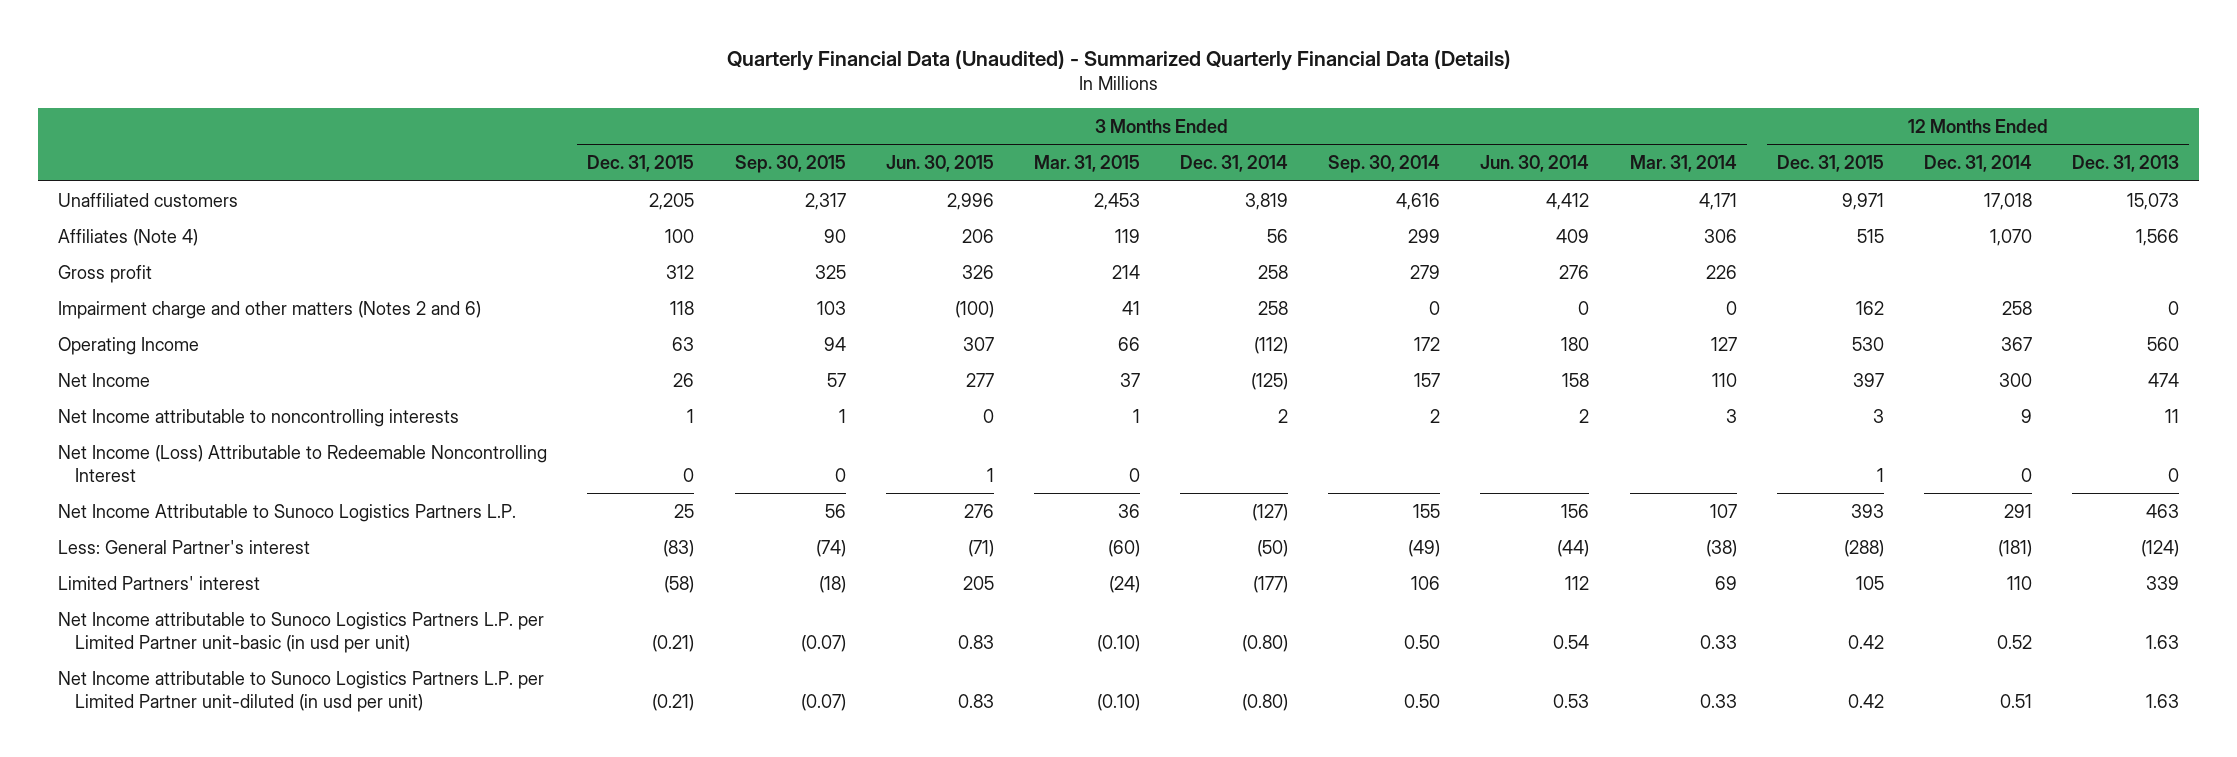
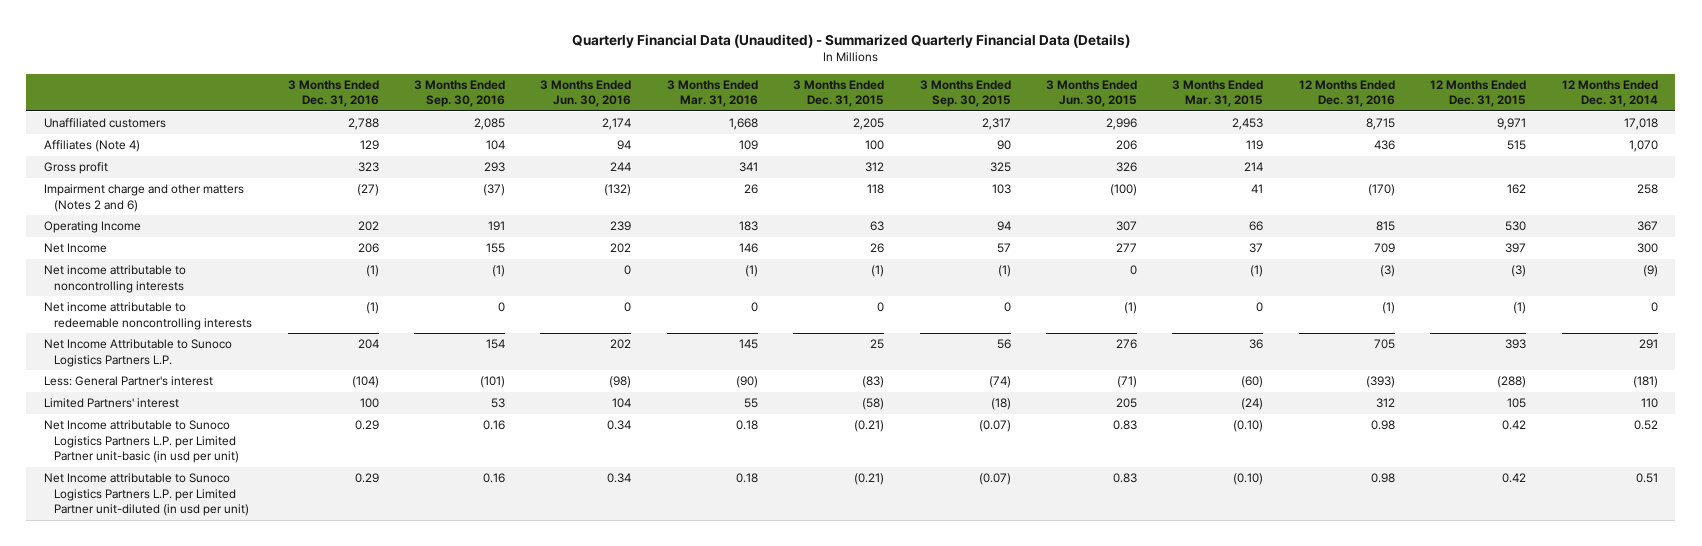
[1180,155,1289,173] Dec. 31, 2014 -> none
[1328,155,1441,174] Sep. 30, 2014 -> none
[1480,155,1590,173] Jun. 30, 2014 -> none
[1629,155,1737,173] Mar. 31, 2014 -> none
[2071,155,2179,173] Dec. 31, 2013 -> none
none -> [287,79,379,108] 3 Months Ended Dec. 31, 2016
none -> [414,79,506,108] 3 Months Ended Sep. 30, 2016
none -> [540,79,632,108] 3 Months Ended Jun. 30, 2016
none -> [666,79,758,108] 3 Months Ended Mar. 31, 2016
none -> [1298,79,1395,108] 12 Months Ended Dec. 31, 2016
[58,408,460,427] Net Income attributable to noncontrolling interests -> [44,265,187,293] Net income attributable to noncontrolling interests
[687,408,695,423] 1 -> [871,265,885,278] (1)
[838,408,846,423] 1 -> [997,265,1011,278] (1)
[1132,408,1140,423] 1 -> [1250,265,1264,278] (1)
[1872,408,1884,423] 3 -> [1511,265,1527,278] (3)
[2020,408,2032,423] 9 -> [1642,265,1658,278] (9)
[58,444,548,482] Net Income (Loss) Attributable to Redeemable Noncontrolling Interest -> [44,302,253,330] Net income attributable to redeemable noncontrolling interests
[986,467,994,482] 1 -> [1124,302,1138,315] (1)
[1876,467,1884,482] 1 -> [1513,302,1527,315] (1)

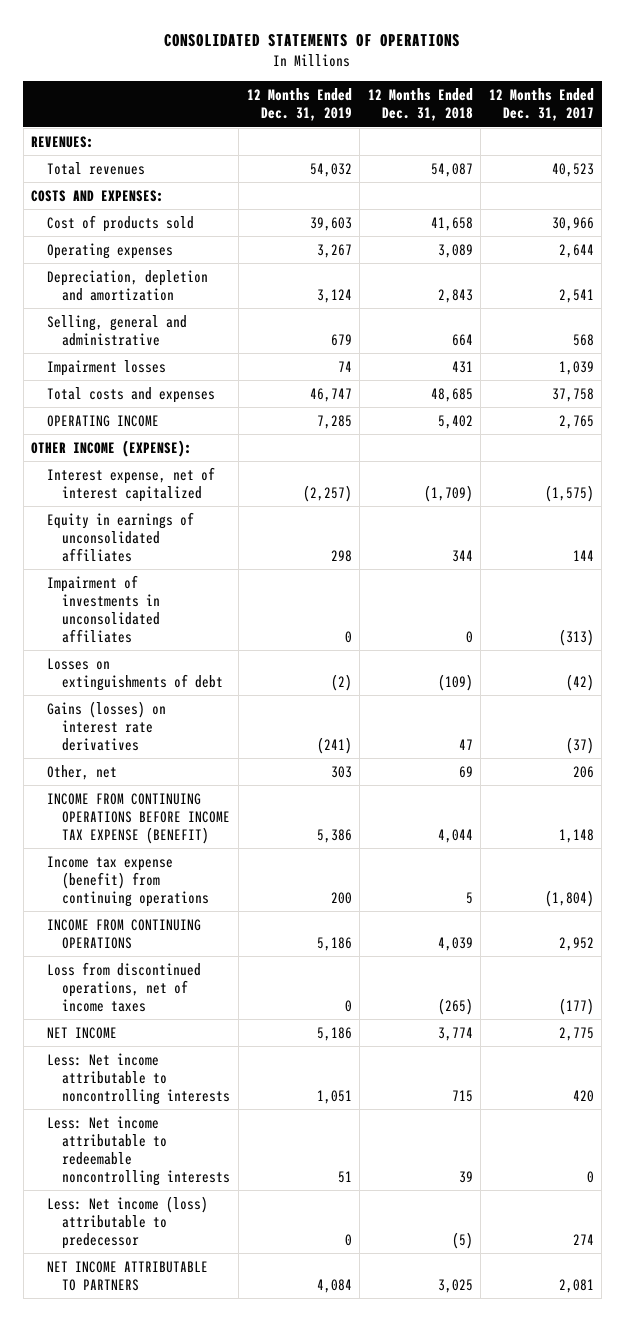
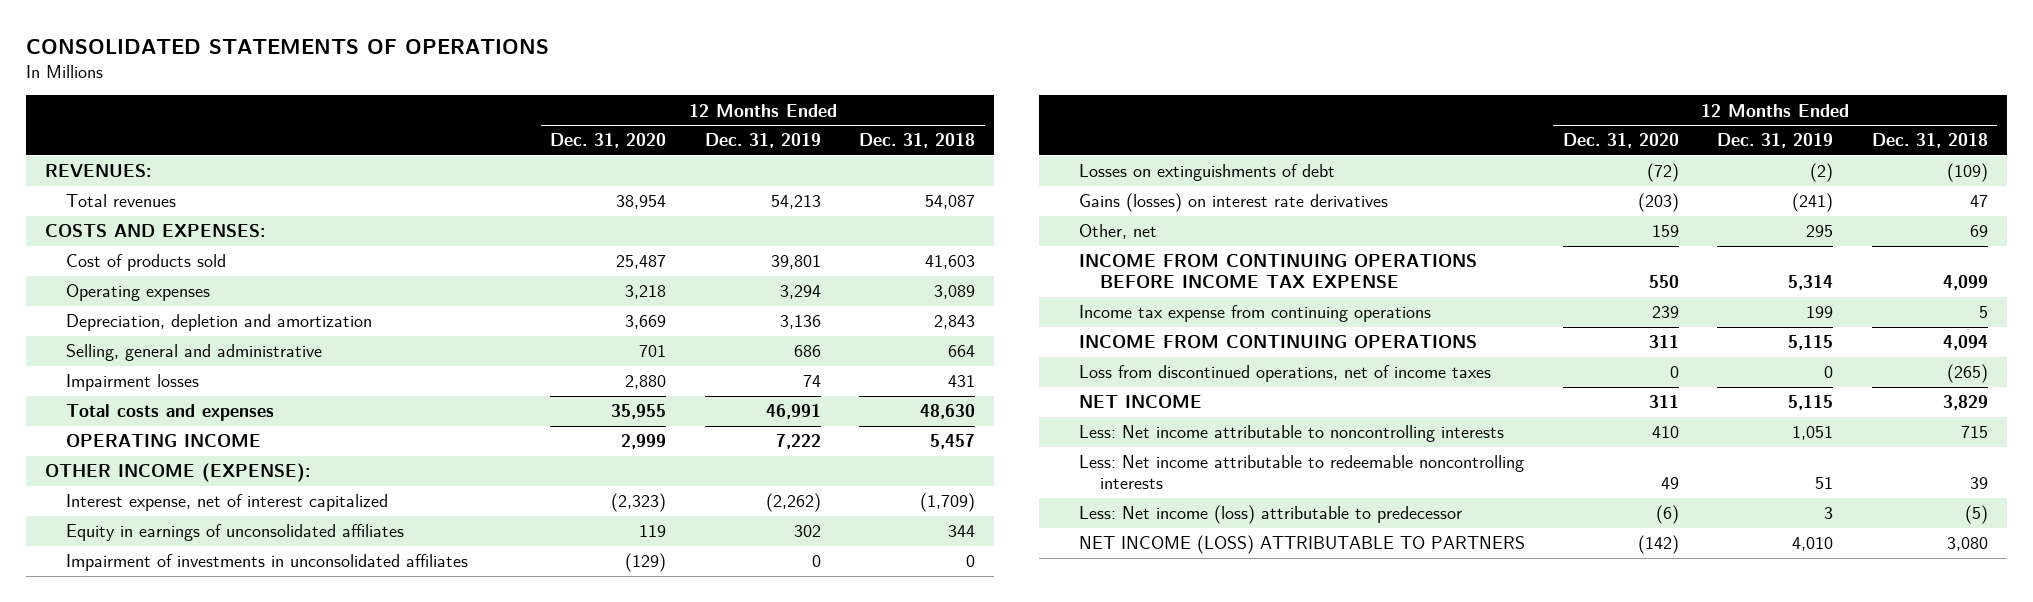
[488,88,594,122] 12 Months Ended Dec. 31, 2017 -> none
none -> [550,133,667,149] Dec. 31, 2020
[309,162,352,177] 54,032 -> [770,195,821,210] 54,213
[309,216,352,231] 39,603 -> [770,255,821,270] 39,801
[430,216,473,231] 41,658 -> [925,255,976,270] 41,603
[316,243,352,258] 3,267 -> [779,285,821,300] 3,294
[316,288,352,303] 3,124 -> [779,315,821,330] 3,136
[330,333,352,346] 679 -> [793,345,821,358] 686
[309,387,352,402] 46,747 -> [765,404,821,420] 46,991
[430,387,473,402] 48,685 -> [920,404,976,420] 48,630
[316,414,352,429] 7,285 -> [775,434,821,450] 7,222
[437,414,473,429] 5,402 -> [930,434,976,450] 5,457
[302,484,352,502] (2,257) -> [765,493,821,513] (2,262)
[330,549,352,562] 298 -> [793,525,821,538] 302
[330,765,352,778] 303 -> [1806,225,1834,238] 295
[46,792,231,844] INCOME FROM CONTINUING OPERATIONS BEFORE INCOME TAX EXPENSE (BENEFIT) -> [1078,254,1477,288] INCOME FROM CONTINUING OPERATIONS BEFORE INCOME TAX EXPENSE
[316,828,352,843] 5,386 -> [1788,274,1834,290] 5,314
[437,828,473,843] 4,044 -> [1942,274,1988,290] 4,099
[46,855,210,907] Income tax expense (benefit) from continuing operations -> [1078,305,1431,323] Income tax expense from continuing operations
[330,891,352,904] 200 -> [1806,306,1834,319] 199
[316,936,352,951] 5,186 -> [1788,335,1834,351] 5,115
[437,936,473,951] 4,039 -> [1942,335,1988,351] 4,094
[316,1026,352,1041] 5,186 -> [1788,395,1834,411] 5,115
[437,1026,473,1041] 3,774 -> [1942,395,1988,411] 3,829
[344,1233,352,1246] 0 -> [1824,507,1834,520] 3
[46,1260,208,1291] NET INCOME ATTRIBUTABLE TO PARTNERS -> [1078,535,1525,555] NET INCOME (LOSS) ATTRIBUTABLE TO PARTNERS
[316,1278,352,1293] 4,084 -> [1792,537,1834,552] 4,010
[437,1278,473,1293] 3,025 -> [1946,537,1988,552] 3,080

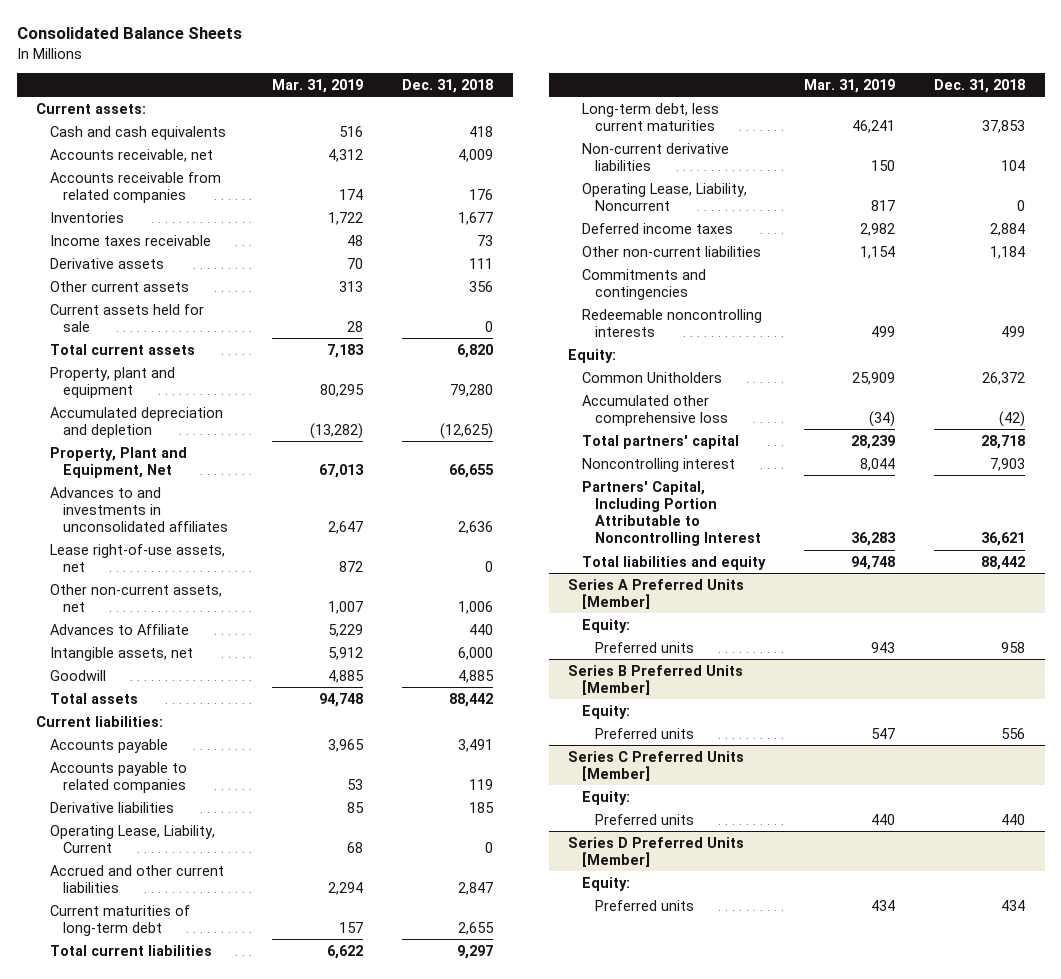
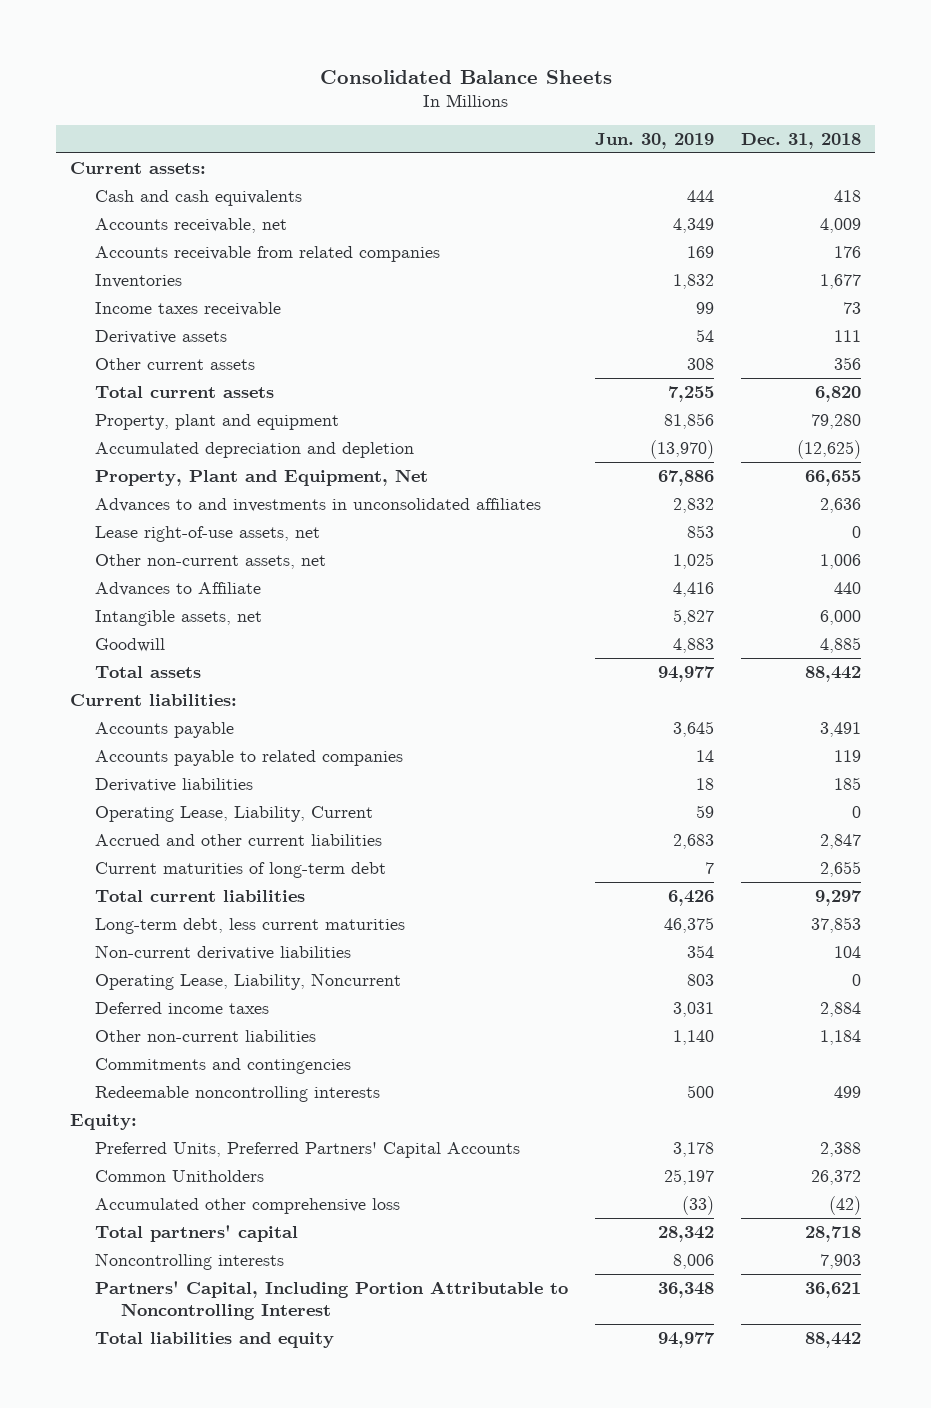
[271,78,363,93] Mar. 31, 2019 -> none
none -> [595,132,715,149] Jun. 30, 2019
[49,303,204,332] Current assets held for sale -> none
none -> [95,1141,521,1158] Preferred Units, Preferred Partners' Capital Accounts
[581,457,735,472] Noncontrolling interest -> [95,1252,285,1270] Noncontrolling interests
[568,578,745,609] Series A Preferred Units [Member] -> none
[581,618,630,633] Equity: -> none
[595,641,695,653] Preferred units -> none
[568,664,744,695] Series B Preferred Units [Member] -> none
[581,704,630,719] Equity: -> none
[595,727,695,739] Preferred units -> none
[568,750,745,781] Series C Preferred Units [Member] -> none
[581,790,630,805] Equity: -> none
[595,813,695,825] Preferred units -> none
[568,836,745,867] Series D Preferred Units [Member] -> none
[581,876,630,891] Equity: -> none
[595,899,695,911] Preferred units -> none

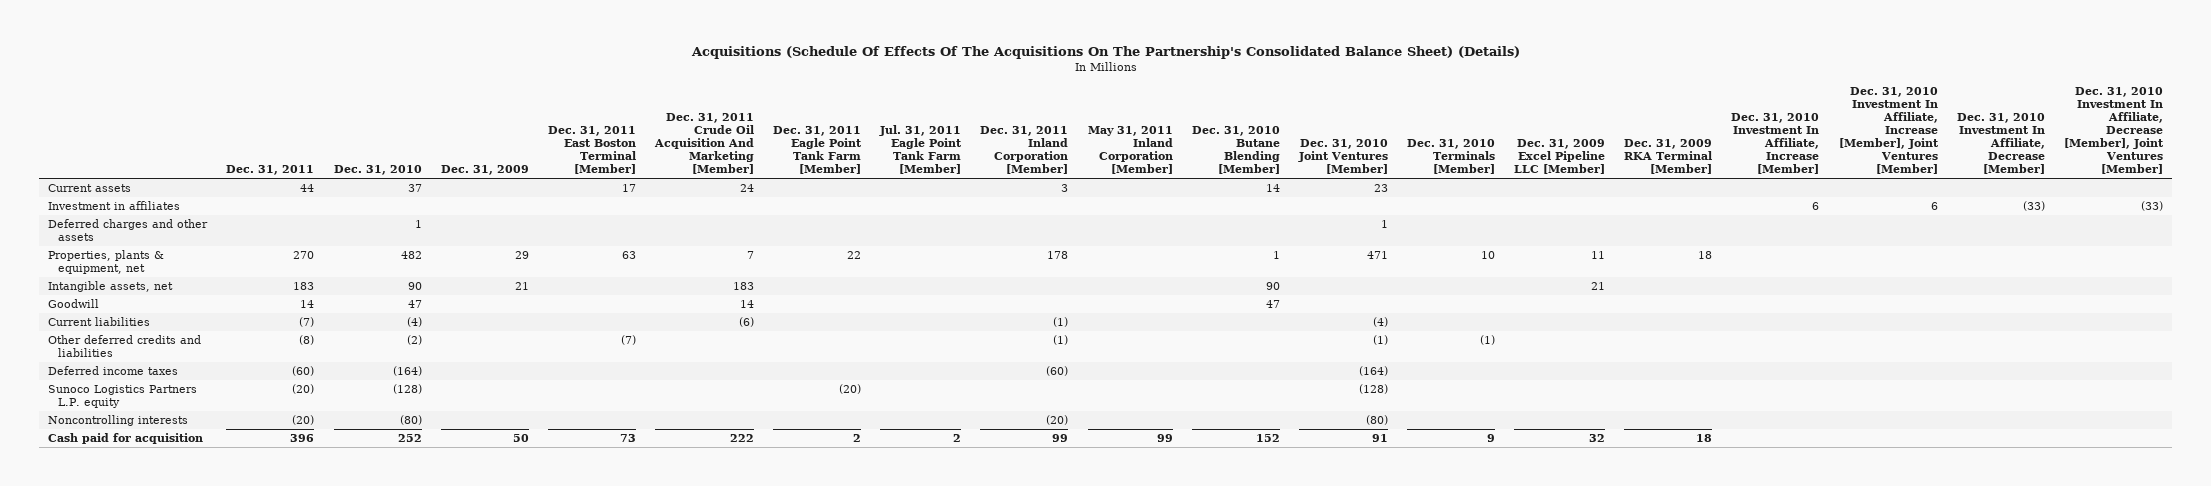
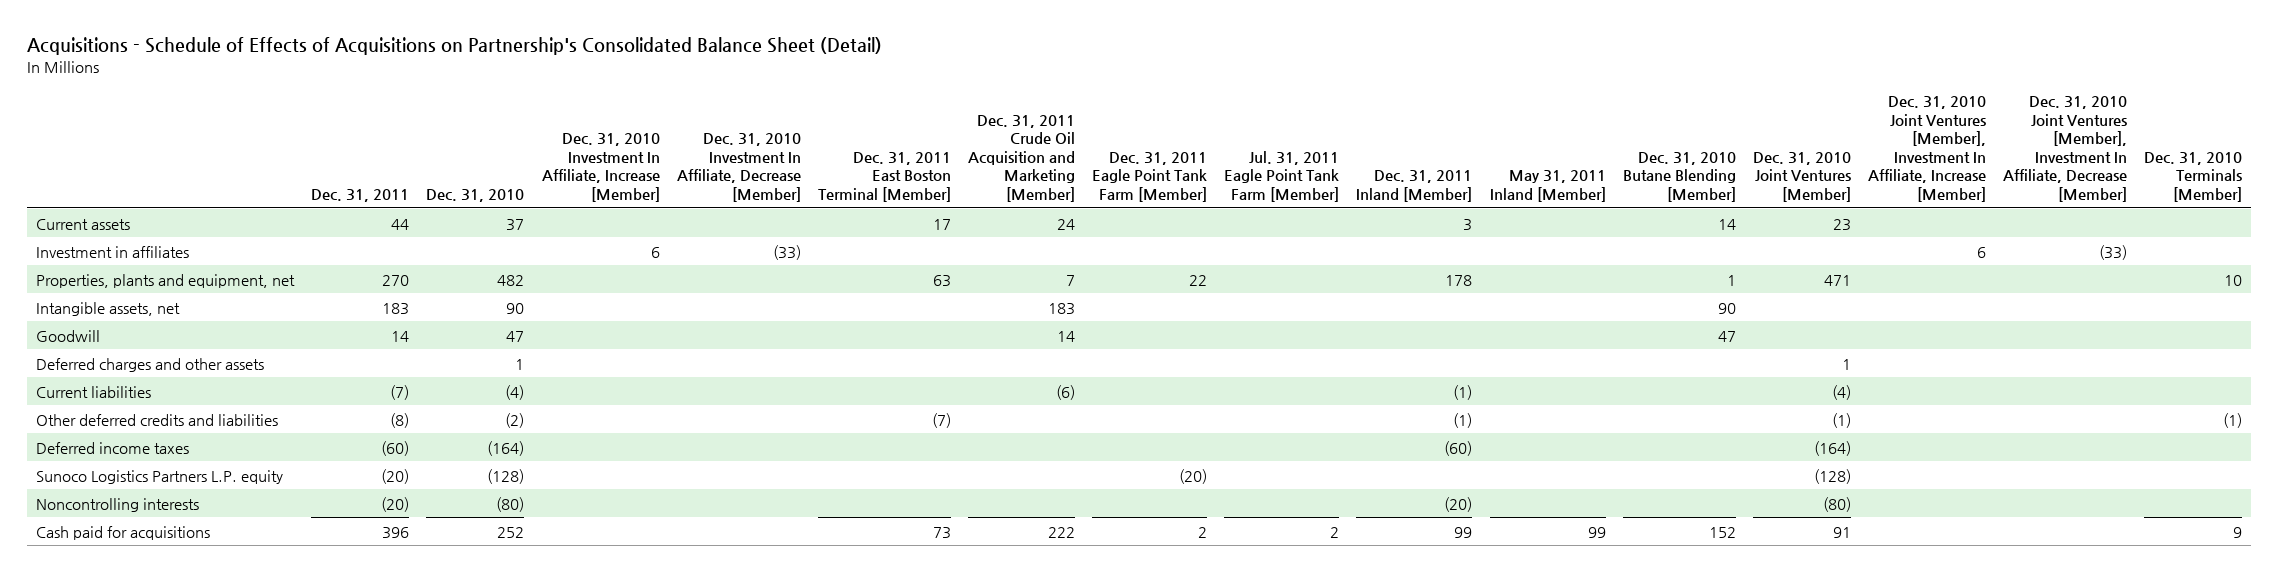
[690,45,1520,59] Acquisitions (Schedule Of Effects Of The Acquisitions On The Partnership's Consolidated Balance Sheet) (Details) -> [27,37,883,56] Acquisitions - Schedule of Effects of Acquisitions on Partnership's Consolidated Balance Sheet (Detail)
[440,165,529,176] Dec. 31, 2009 -> none
[654,113,755,175] Dec. 31, 2011 Crude Oil Acquisition And Marketing [Member] -> none
[980,126,1069,175] Dec. 31, 2011 Inland Corporation [Member] -> none
[1087,126,1173,175] May 31, 2011 Inland Corporation [Member] -> none
[1514,139,1606,175] Dec. 31, 2009 Excel Pipeline LLC [Member] -> none
[1624,139,1713,175] Dec. 31, 2009 RKA Terminal [Member] -> none
[1838,87,1939,175] Dec. 31, 2010 Investment In Affiliate, Increase [Member], Joint Ventures [Member] -> none
[2063,87,2164,175] Dec. 31, 2010 Investment In Affiliate, Decrease [Member], Joint Ventures [Member] -> none
none -> [968,114,1076,202] Dec. 31, 2011 Crude Oil Acquisition and Marketing [Member]
none -> [1356,170,1473,202] Dec. 31, 2011 Inland [Member]
none -> [1489,170,1606,202] May 31, 2011 Inland [Member]
none -> [1868,96,1987,202] Dec. 31, 2010 Joint Ventures [Member], Investment In Affiliate, Increase [Member]
none -> [2003,96,2128,202] Dec. 31, 2010 Joint Ventures [Member], Investment In Affiliate, Decrease [Member]
[48,250,165,275] Properties, plants & equipment, net -> [36,273,296,288] Properties, plants and equipment, net
[48,219,209,242] Deferred charges and other assets -> [36,357,265,372] Deferred charges and other assets
[48,433,204,445] Cash paid for acquisition -> [36,525,211,540] Cash paid for acquisitions

